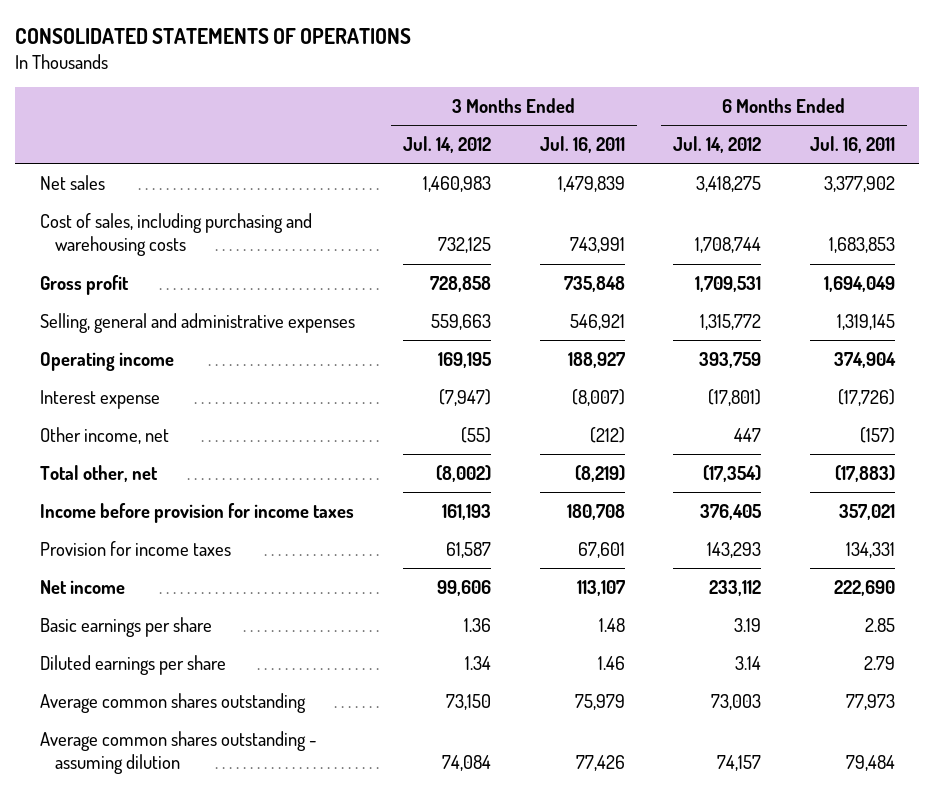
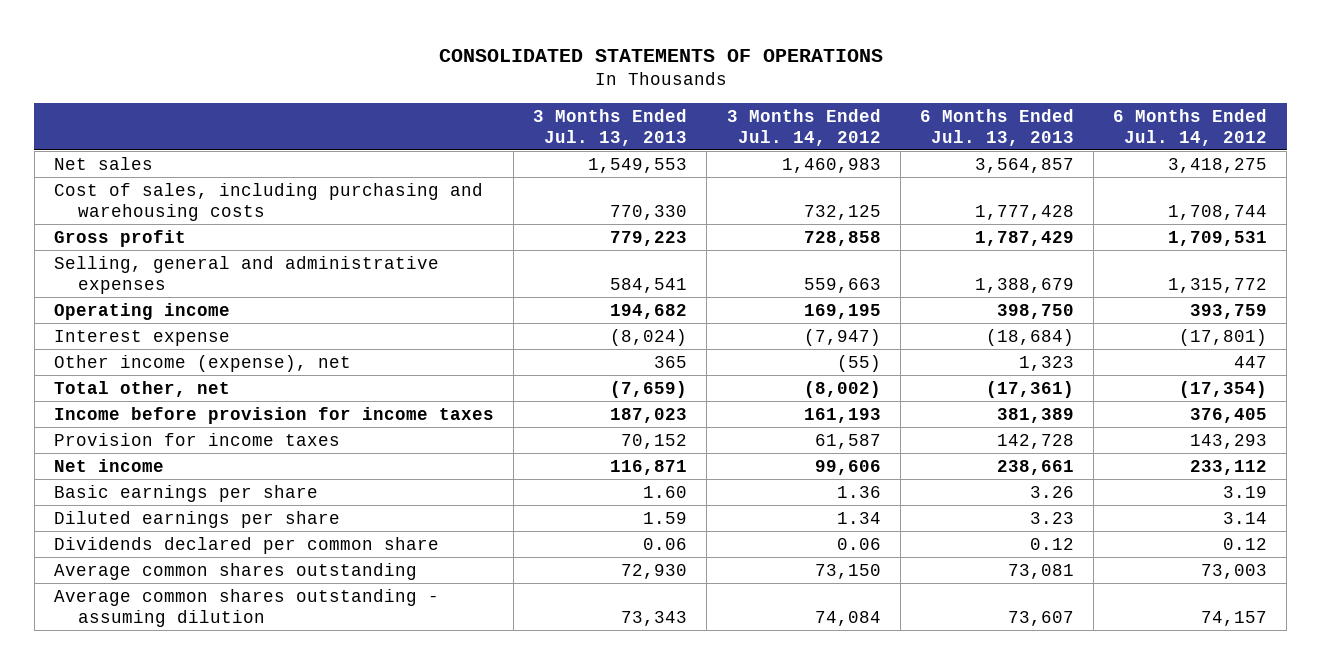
[539,135,625,153] Jul. 16, 2011 -> none
[809,135,895,153] Jul. 16, 2011 -> none
none -> [533,108,688,146] 3 Months Ended Jul. 13, 2013
none -> [919,108,1074,146] 6 Months Ended Jul. 13, 2013
[39,426,169,444] Other income, net -> [54,354,352,372] Other income (expense), net
none -> [54,536,440,554] Dividends declared per common share

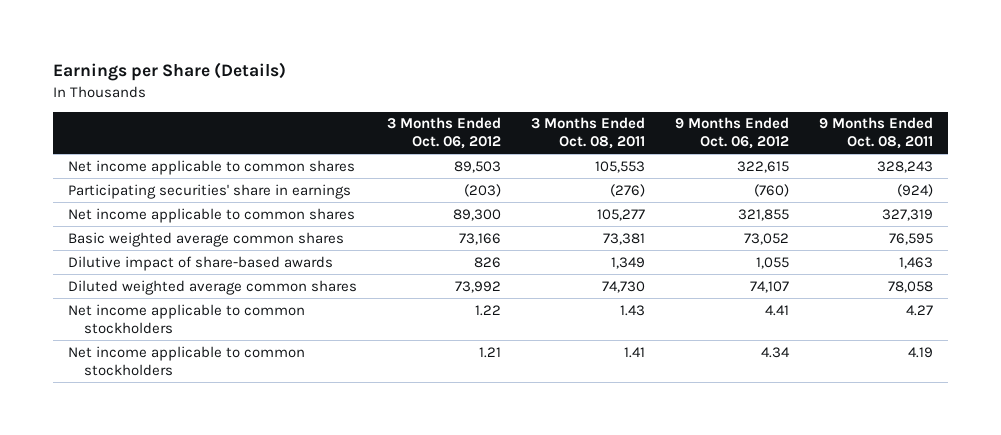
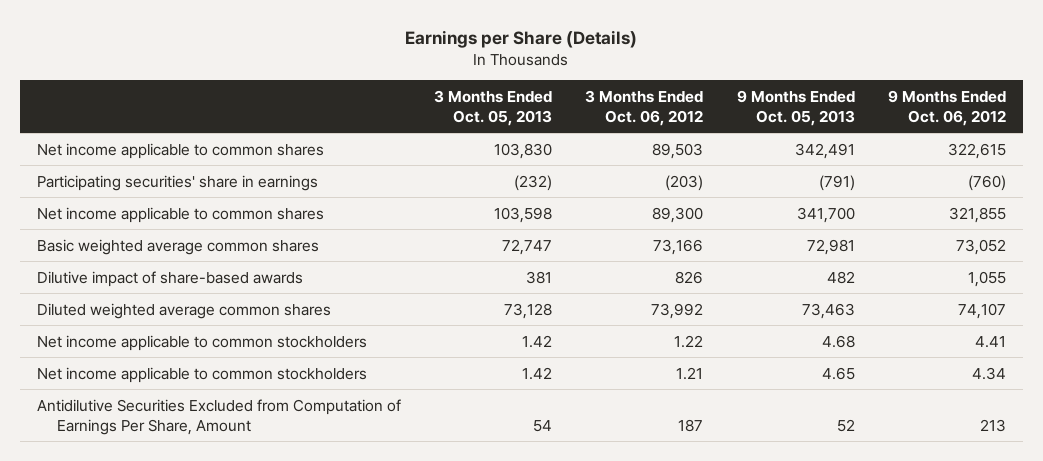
[530,117,645,150] 3 Months Ended Oct. 08, 2011 -> none
[819,117,934,150] 9 Months Ended Oct. 08, 2011 -> none
none -> [434,89,553,126] 3 Months Ended Oct. 05, 2013
none -> [736,89,855,126] 9 Months Ended Oct. 05, 2013
none -> [36,398,401,435] Antidilutive Securities Excluded from Computation of Earnings Per Share, Amount

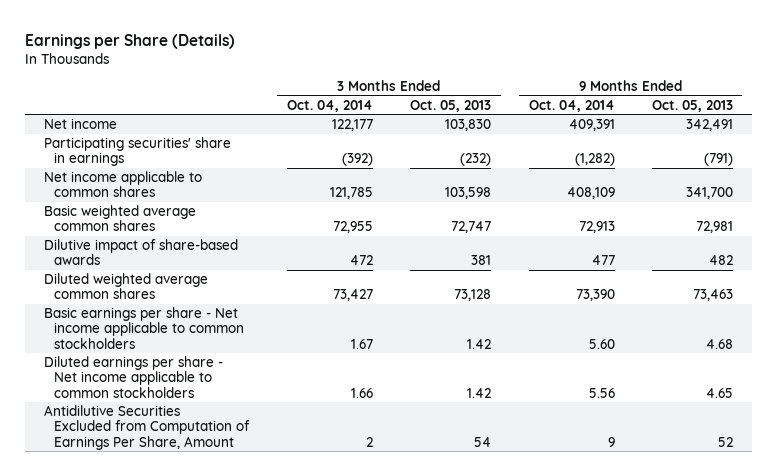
[585,89,704,126] 3 Months Ended Oct. 06, 2012 -> none
[888,89,1007,126] 9 Months Ended Oct. 06, 2012 -> none
none -> [286,99,373,112] Oct. 04, 2014
none -> [528,99,615,112] Oct. 04, 2014
[36,142,324,159] Net income applicable to common shares -> [44,118,118,130] Net income
[36,334,367,351] Net income applicable to common stockholders -> [44,307,245,349] Basic earnings per share - Net income applicable to common stockholders
[36,366,367,383] Net income applicable to common stockholders -> [44,356,224,398] Diluted earnings per share - Net income applicable to common stockholders

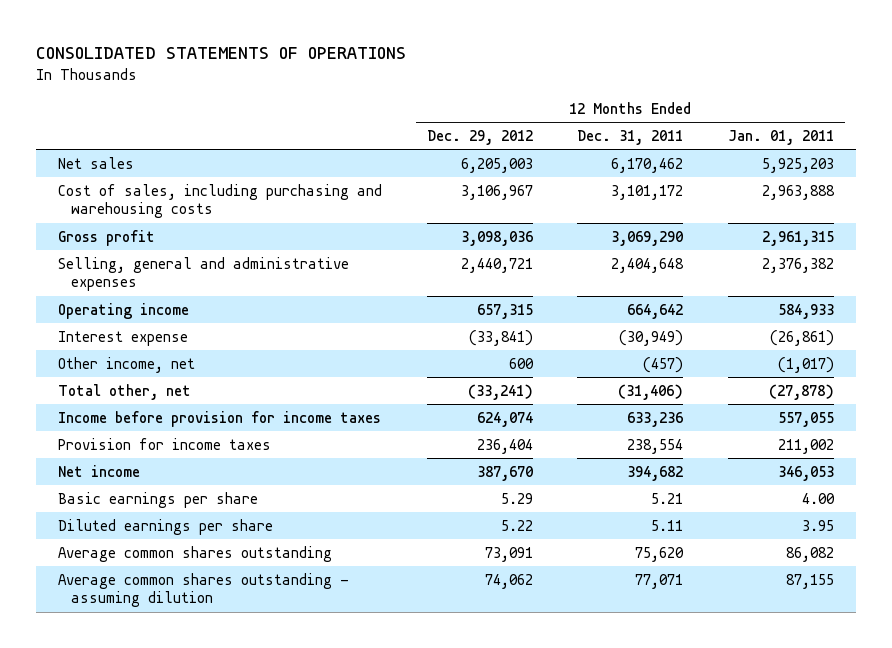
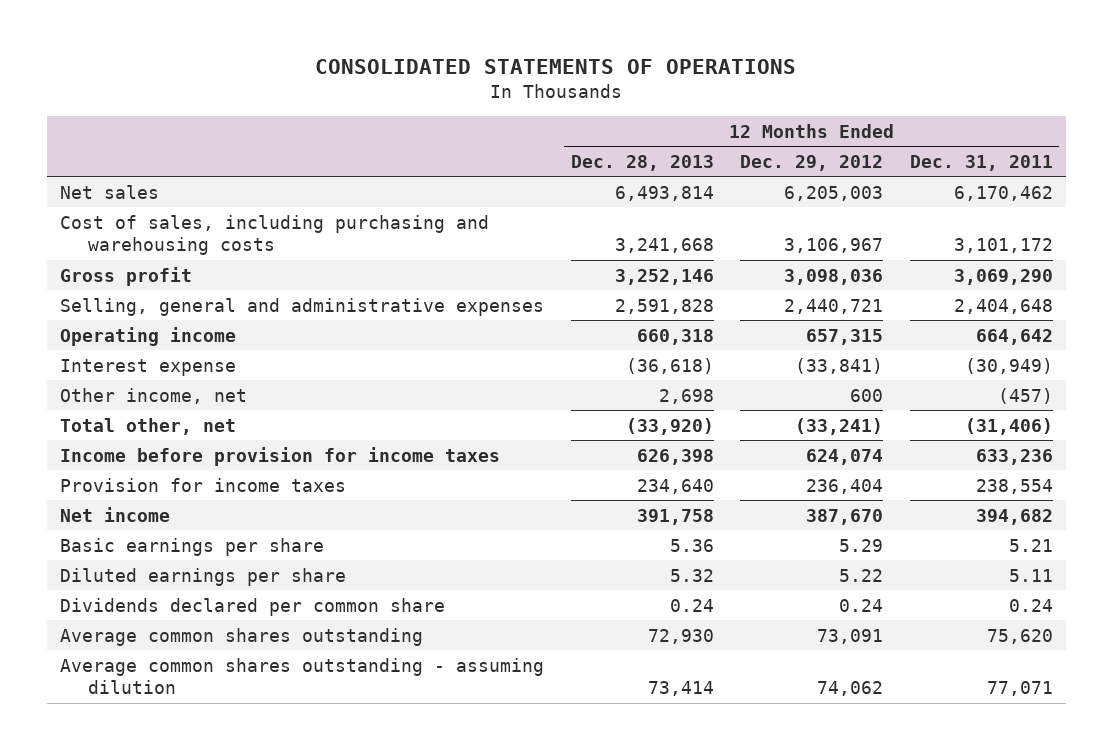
[727,129,834,145] Jan. 01, 2011 -> none
none -> [570,154,714,171] Dec. 28, 2013
none -> [59,597,445,616] Dividends declared per common share

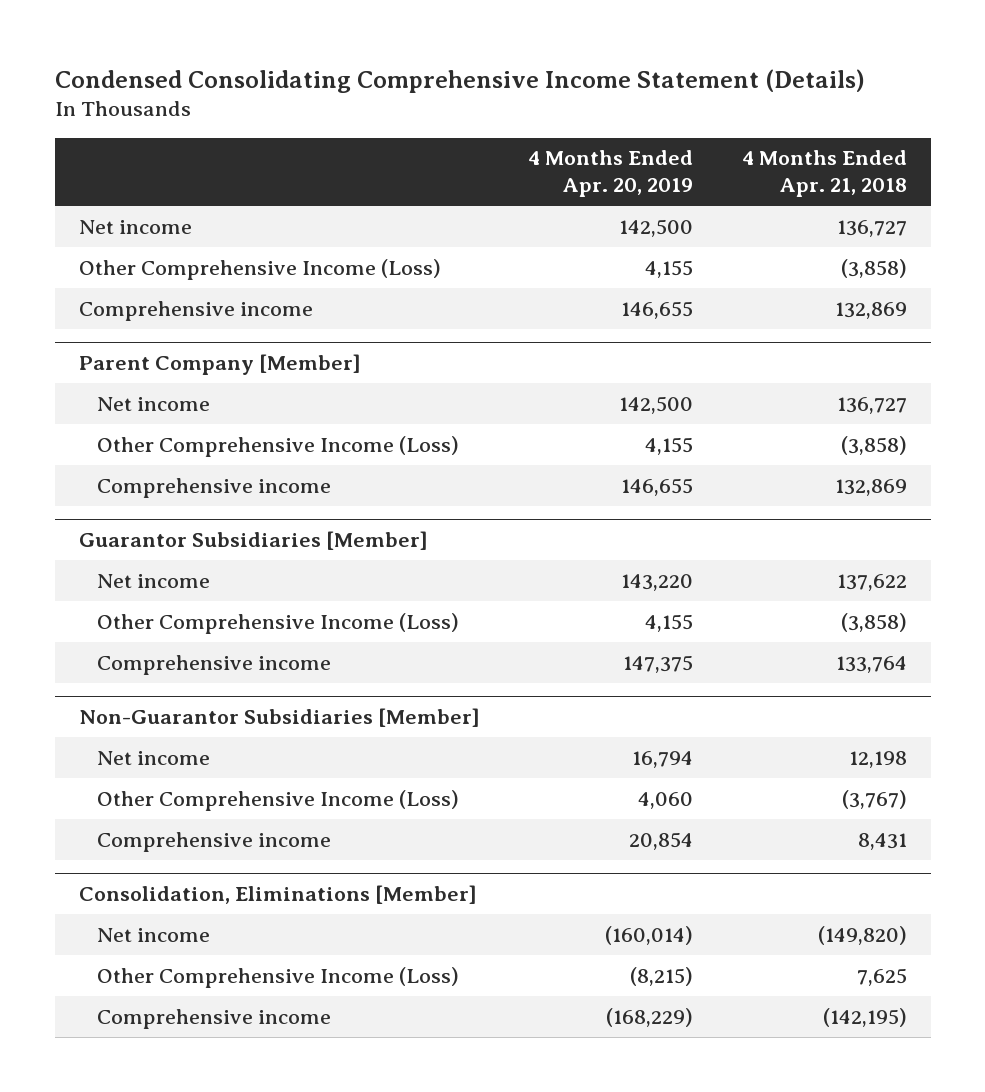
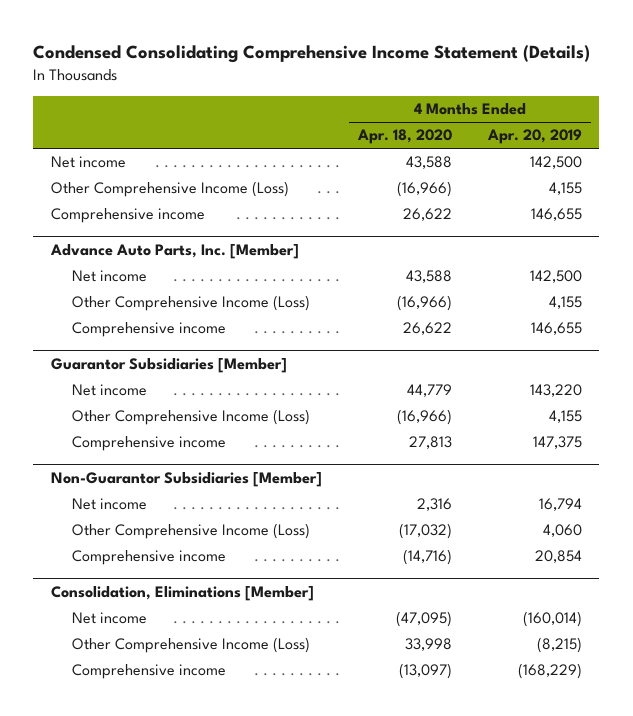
[741,150,907,198] 4 Months Ended Apr. 21, 2018 -> none
none -> [356,129,452,145] Apr. 18, 2020
[78,354,361,376] Parent Company [Member] -> [50,243,300,259] Advance Auto Parts, Inc. [Member]

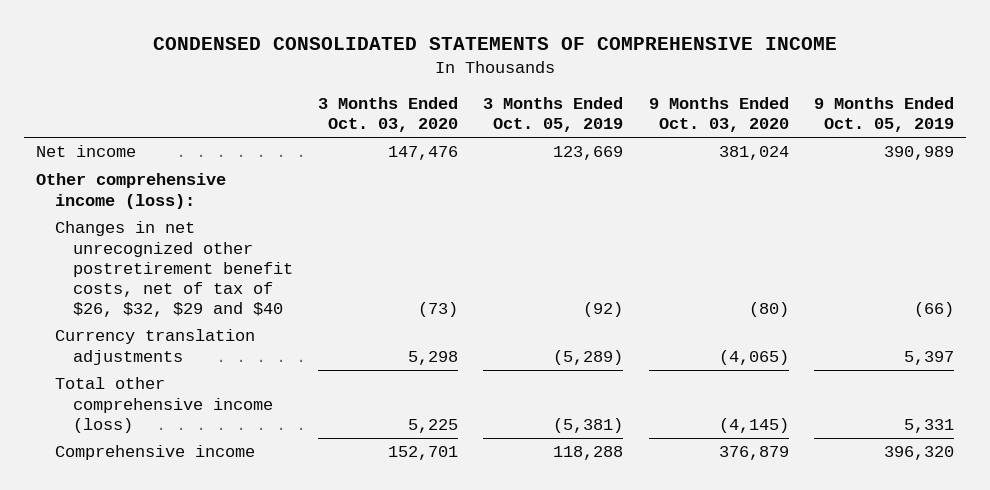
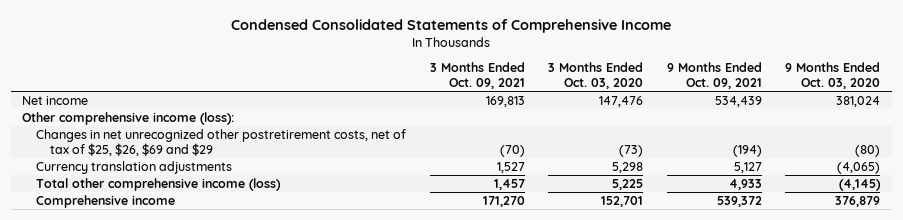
[153,36,838,50] CONDENSED CONSOLIDATED STATEMENTS OF COMPREHENSIVE INCOME -> [231,19,672,34] Condensed Consolidated Statements of Comprehensive Income
[483,97,624,133] 3 Months Ended Oct. 05, 2019 -> none
[813,97,954,133] 9 Months Ended Oct. 05, 2019 -> none
none -> [429,62,525,89] 3 Months Ended Oct. 09, 2021
none -> [666,62,762,89] 9 Months Ended Oct. 09, 2021
[54,221,294,317] Changes in net unrecognized other postretirement benefit costs, net of tax of $26, $32, $29 and $40 -> [36,129,407,156] Changes in net unrecognized other postretirement costs, net of tax of $25, $26, $69 and $29

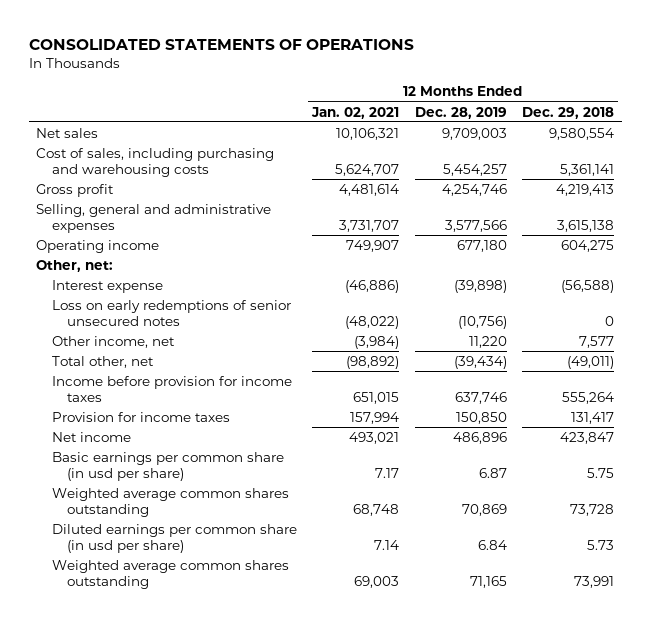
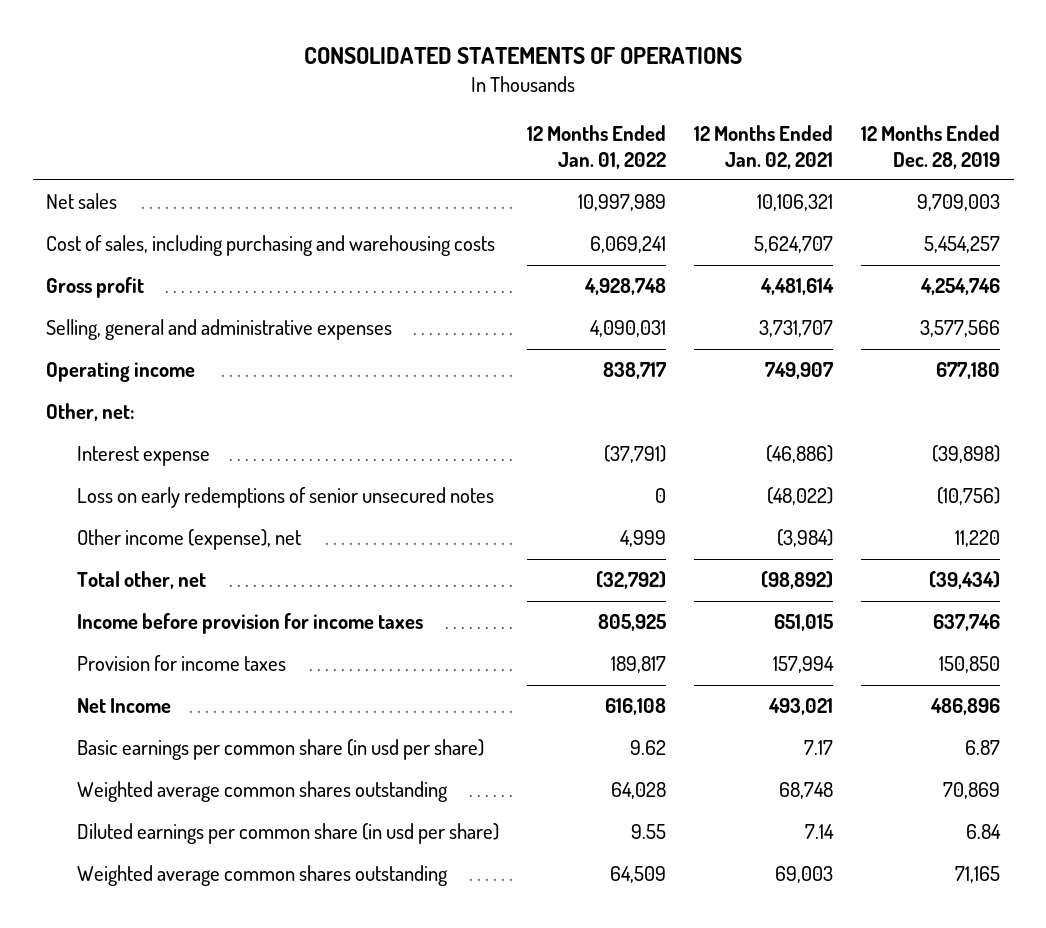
[522,106,615,119] Dec. 29, 2018 -> none
none -> [526,124,666,169] 12 Months Ended Jan. 01, 2022
[51,335,175,348] Other income, net -> [77,529,302,551] Other income (expense), net
[51,431,131,442] Net income -> [77,698,172,714] Net Income

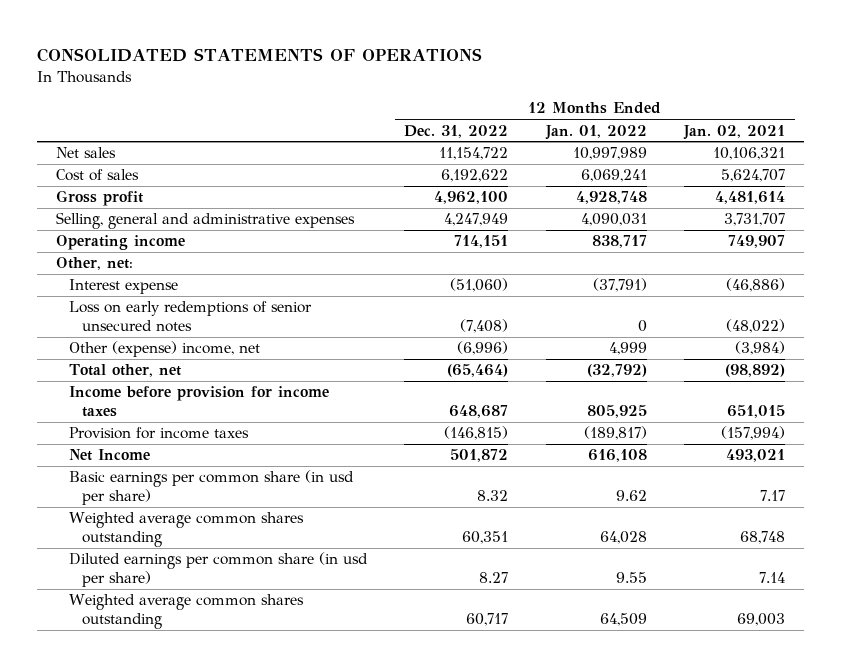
[860,124,1000,169] 12 Months Ended Dec. 28, 2019 -> none
none -> [404,124,509,138] Dec. 31, 2022
[46,235,496,257] Cost of sales, including purchasing and warehousing costs -> [55,169,139,182] Cost of sales
[77,529,302,551] Other income (expense), net -> [68,341,260,358] Other (expense) income, net
[610,656,666,674] 189,817 -> [583,426,647,441] (189,817)
[772,656,834,674] 157,994 -> [721,426,786,441] (157,994)

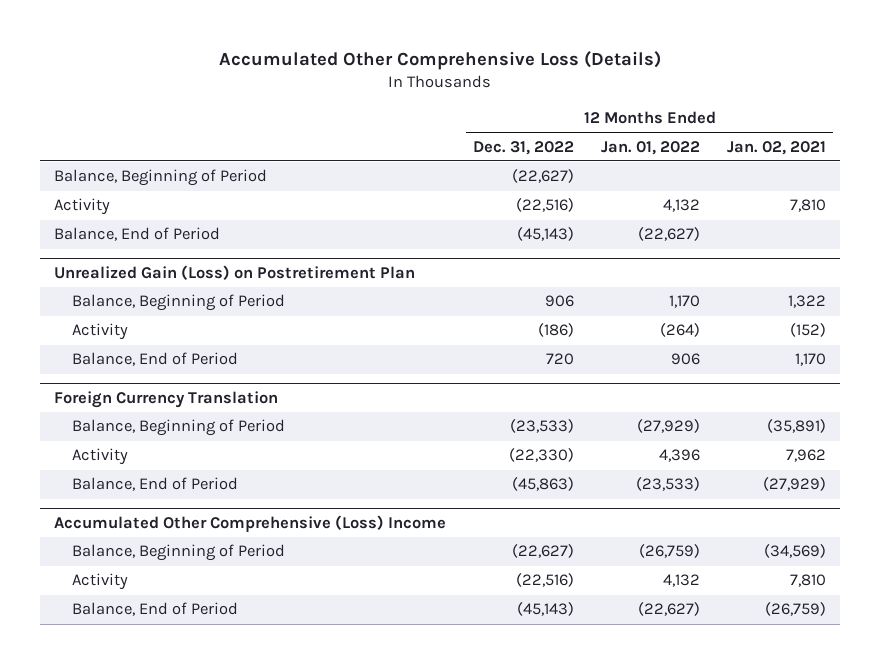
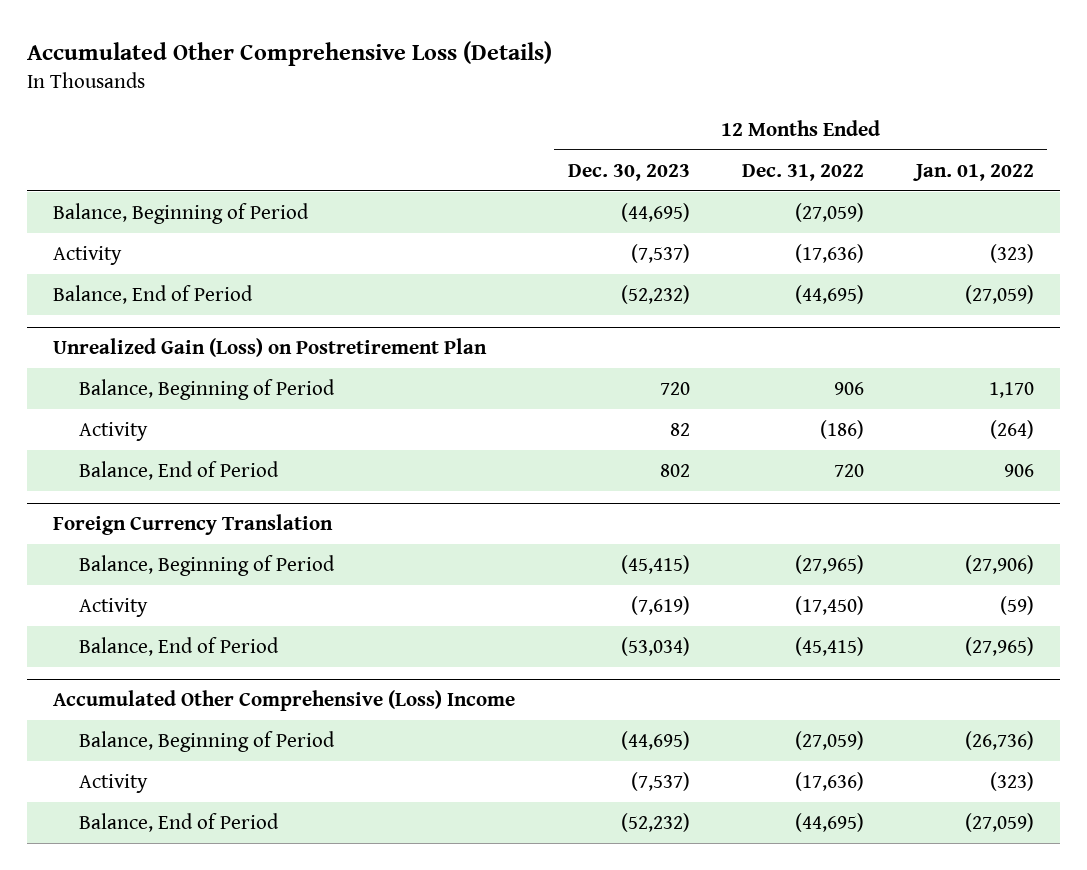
[727,140,827,155] Jan. 02, 2021 -> none
none -> [567,163,690,181] Dec. 30, 2023
[511,169,574,184] (22,627) -> [794,203,864,223] (27,059)
[515,198,574,213] (22,516) -> [794,244,864,264] (17,636)
[663,199,701,213] 4,132 -> [990,244,1035,264] (323)
[516,227,574,242] (45,143) -> [794,285,864,305] (44,695)
[638,227,701,242] (22,627) -> [965,285,1035,305] (27,059)
[509,419,574,434] (23,533) -> [794,555,864,575] (27,965)
[637,419,701,434] (27,929) -> [965,555,1035,575] (27,906)
[508,448,574,463] (22,330) -> [794,596,864,616] (17,450)
[659,449,701,463] 4,396 -> [1000,596,1035,616] (59)
[511,477,574,492] (45,863) -> [794,637,864,657] (45,415)
[636,477,701,492] (23,533) -> [965,637,1035,657] (27,965)
[511,544,574,559] (22,627) -> [794,731,864,751] (27,059)
[639,544,701,559] (26,759) -> [965,731,1035,751] (26,736)
[515,573,574,588] (22,516) -> [794,772,864,792] (17,636)
[663,574,701,588] 4,132 -> [990,772,1035,792] (323)
[516,602,574,617] (45,143) -> [794,813,864,833] (44,695)
[638,602,701,617] (22,627) -> [965,813,1035,833] (27,059)

